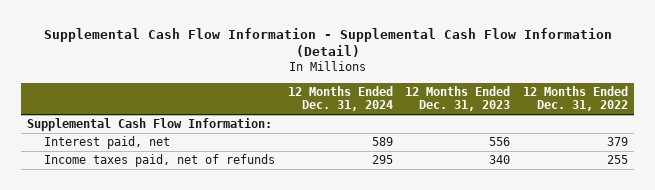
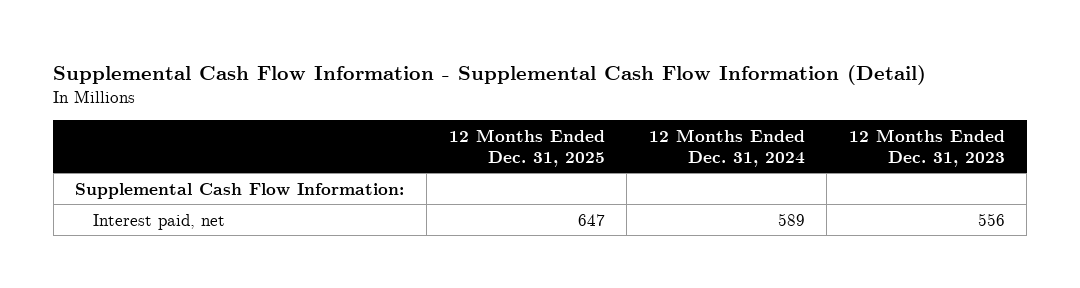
[523,85,629,112] 12 Months Ended Dec. 31, 2022 -> none
none -> [448,128,605,167] 12 Months Ended Dec. 31, 2025
[44,154,276,168] Income taxes paid, net of refunds -> none

